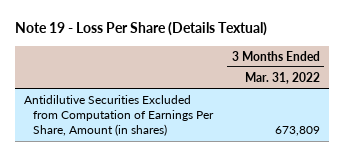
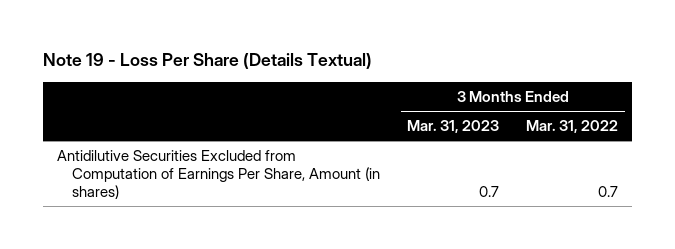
none -> [407,120,500,134] Mar. 31, 2023
[274,126,320,137] 673,809 -> [598,185,619,197] 0.7

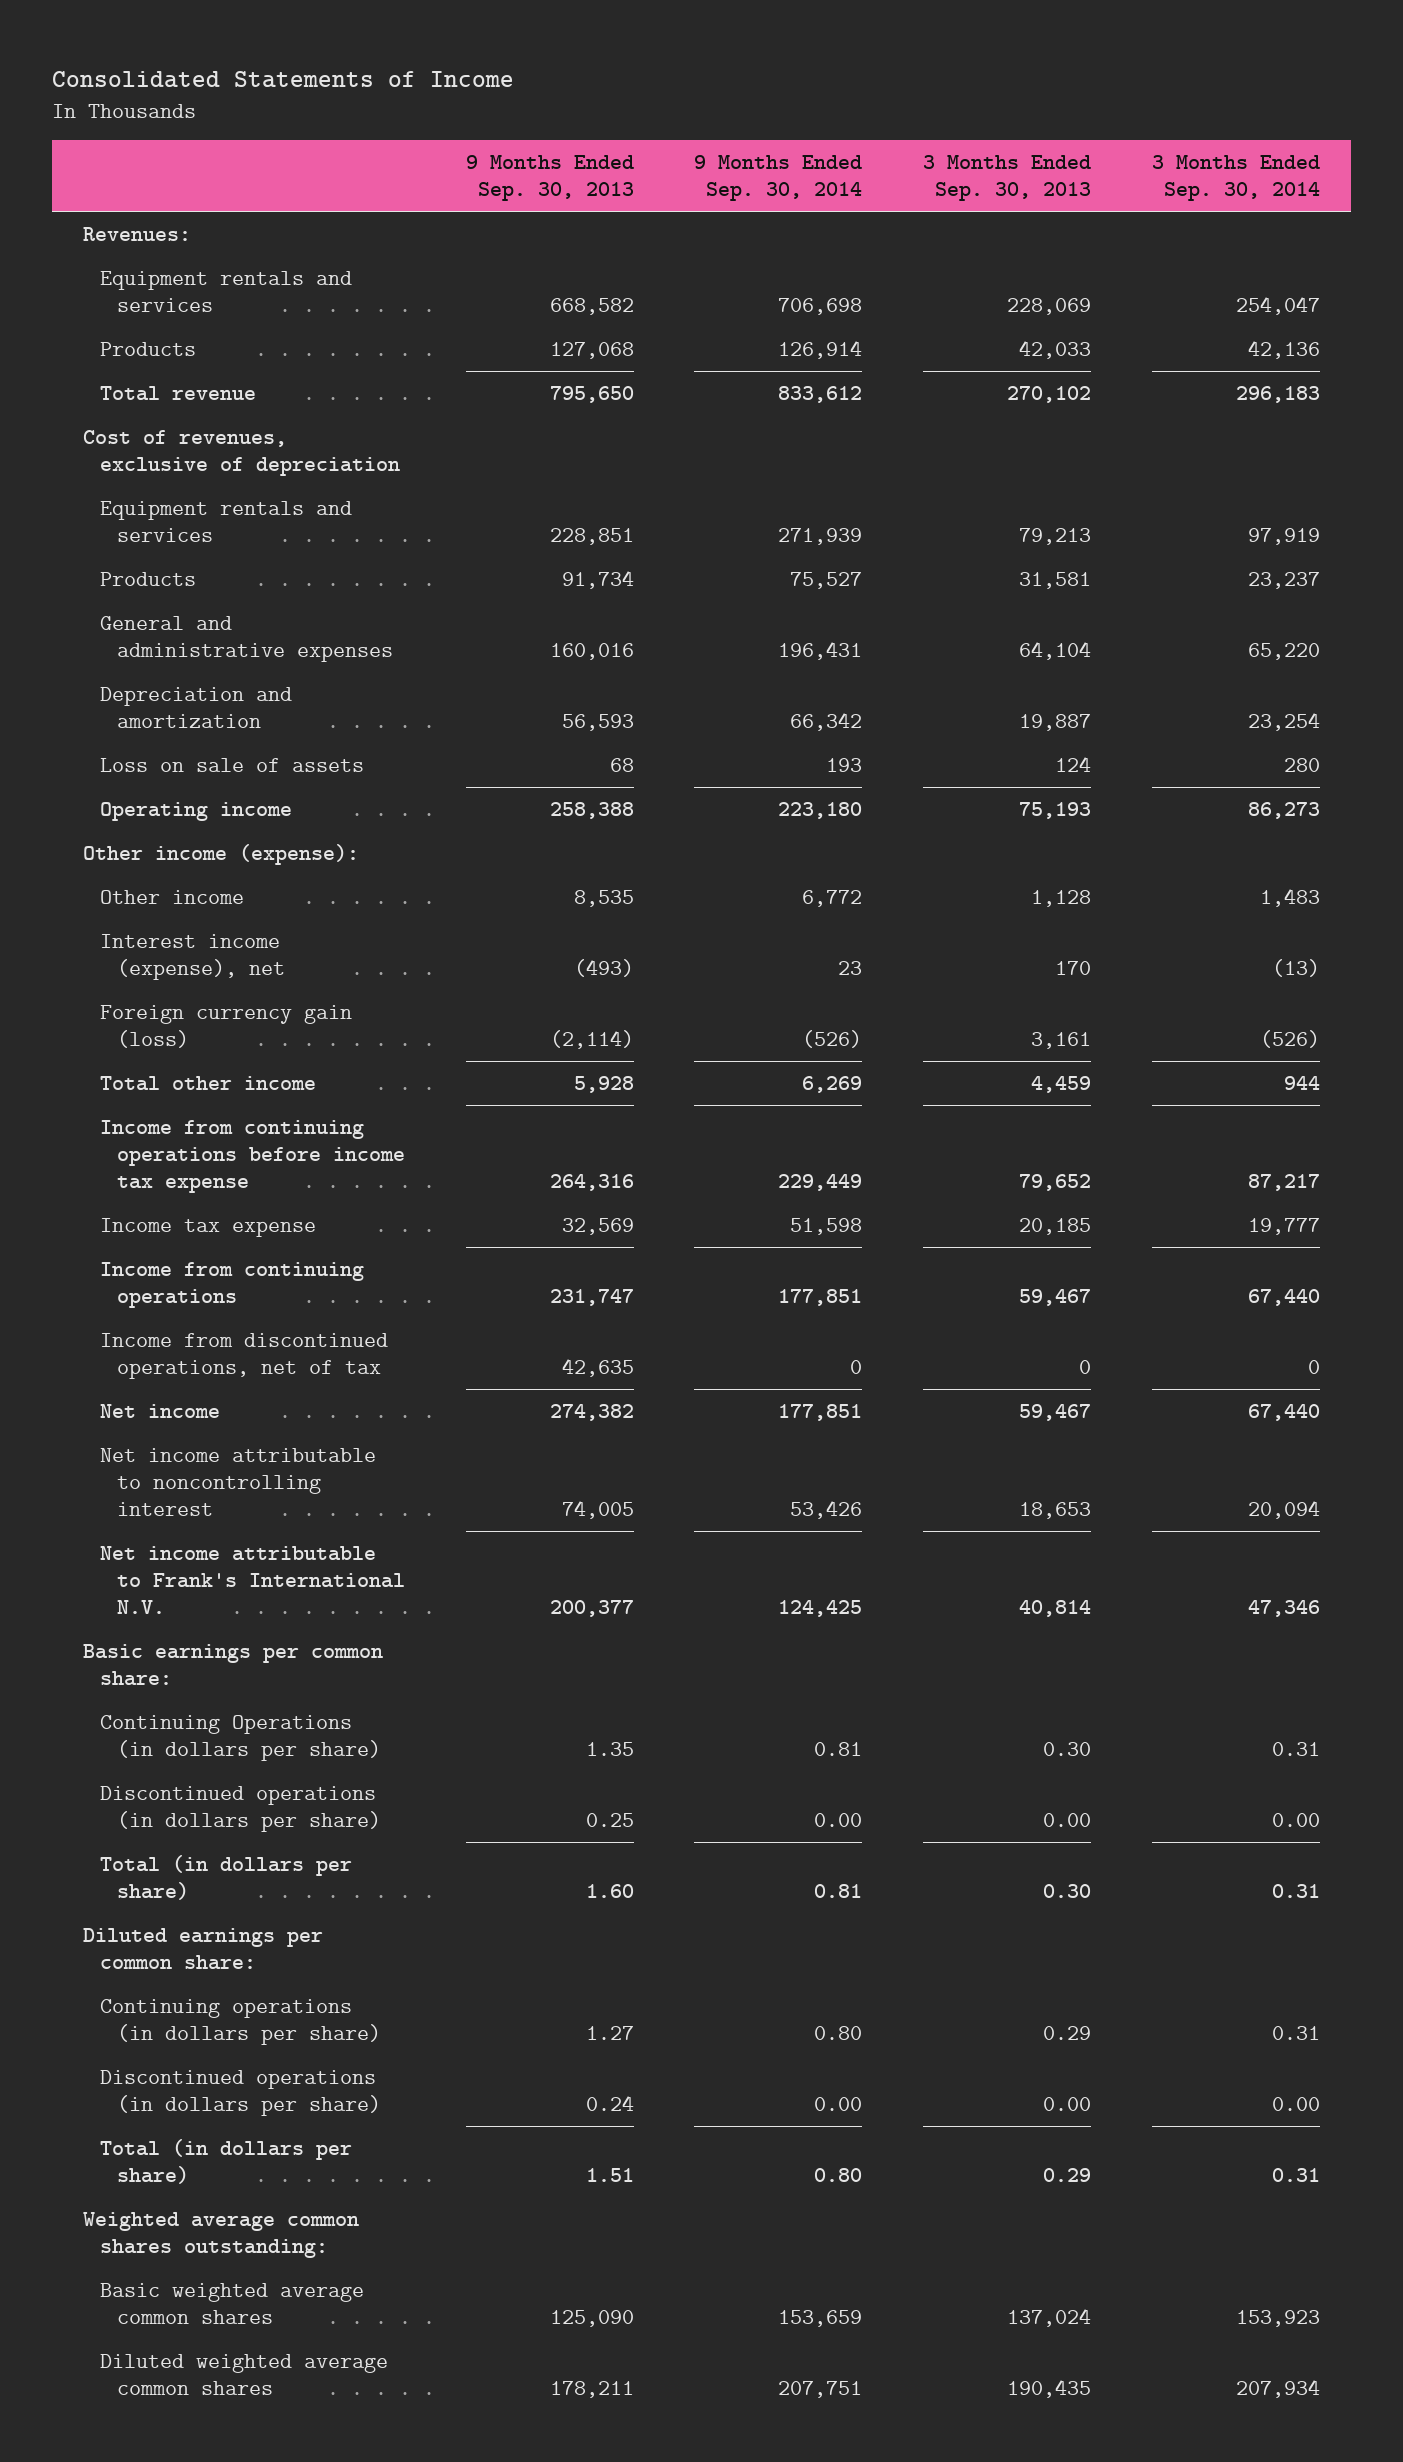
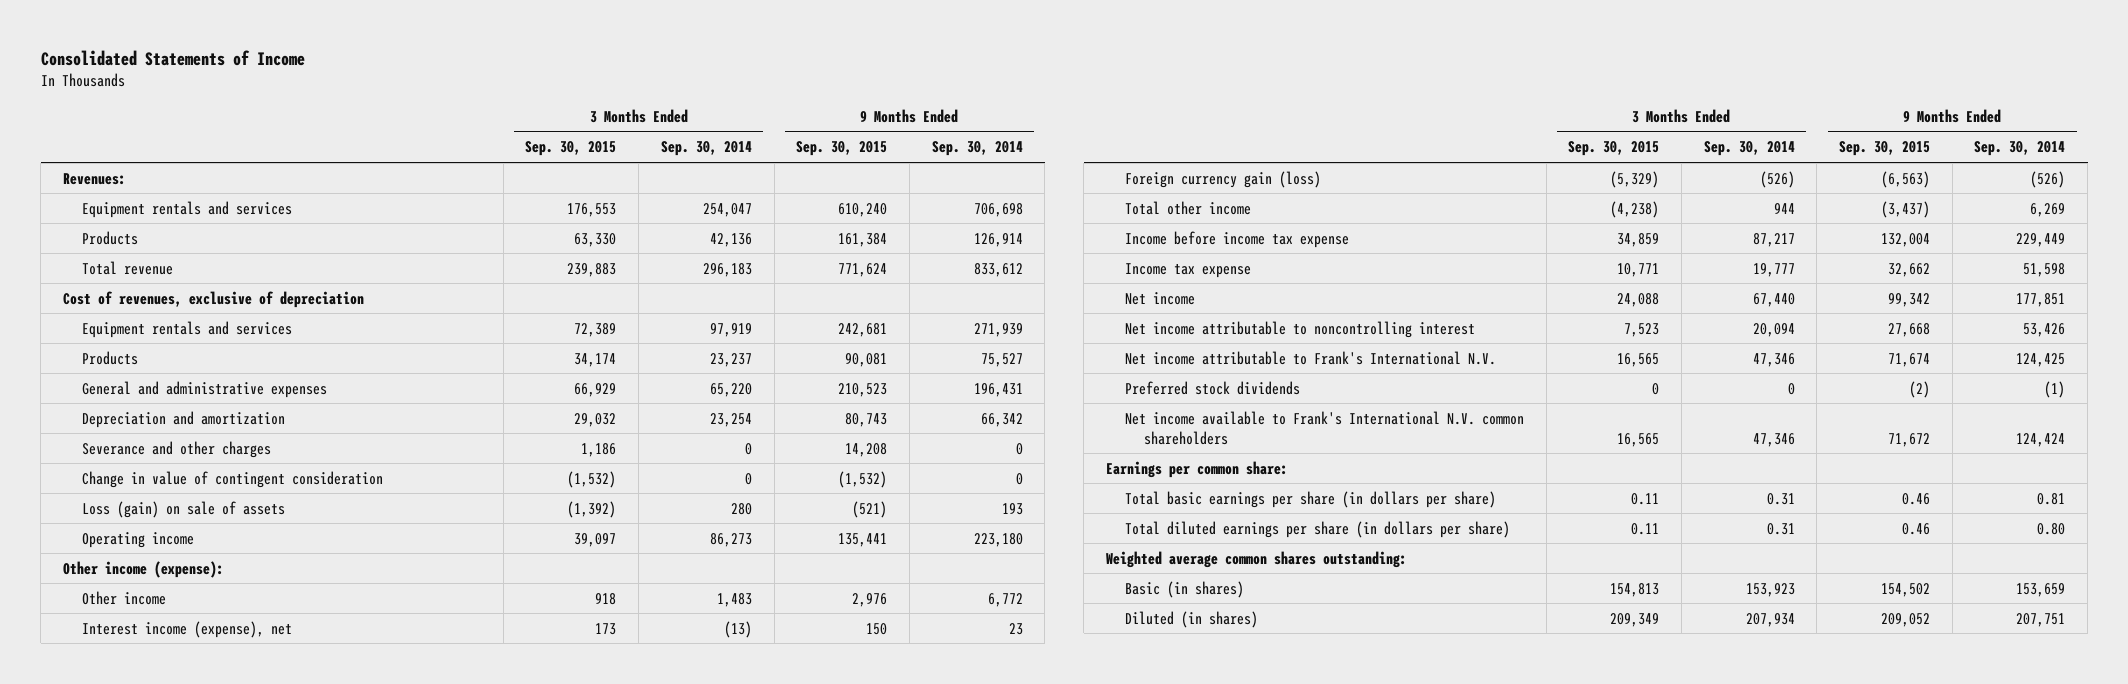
[465,155,634,202] 9 Months Ended Sep. 30, 2013 -> none
[923,155,1092,202] 3 Months Ended Sep. 30, 2013 -> none
none -> [525,141,617,157] Sep. 30, 2015
none -> [796,141,888,157] Sep. 30, 2015
none -> [82,440,272,458] Severance and other charges
none -> [82,470,384,488] Change in value of contingent consideration
[99,757,364,772] Loss on sale of assets -> [82,500,286,518] Loss (gain) on sale of assets
[99,1119,405,1194] Income from continuing operations before income tax expense -> [1124,230,1349,248] Income before income tax expense
[99,1261,364,1309] Income from continuing operations -> none
[99,1332,388,1380] Income from discontinued operations, net of tax -> none
[99,1714,381,1762] Continuing Operations (in dollars per share) -> none
[99,1785,381,1833] Discontinued operations (in dollars per share) -> none
[82,1927,323,1971] Diluted earnings per common share: -> none
[99,1998,381,2046] Continuing operations (in dollars per share) -> none
[99,2069,381,2117] Discontinued operations (in dollars per share) -> none
none -> [1124,380,1300,395] Preferred stock dividends
none -> [1124,410,1524,445] Net income available to Frank's International N.V. common shareholders
[82,1643,383,1687] Basic earnings per common share: -> [1105,460,1288,478] Earnings per common share:
[99,1854,352,1901] Total (in dollars per share) -> [1124,490,1496,508] Total basic earnings per share (in dollars per share)
[99,2138,352,2185] Total (in dollars per share) -> [1124,520,1510,538] Total diluted earnings per share (in dollars per share)
[99,2282,364,2325] Basic weighted average common shares -> [1124,580,1244,598] Basic (in shares)
[99,2353,388,2396] Diluted weighted average common shares -> [1124,610,1258,628] Diluted (in shares)

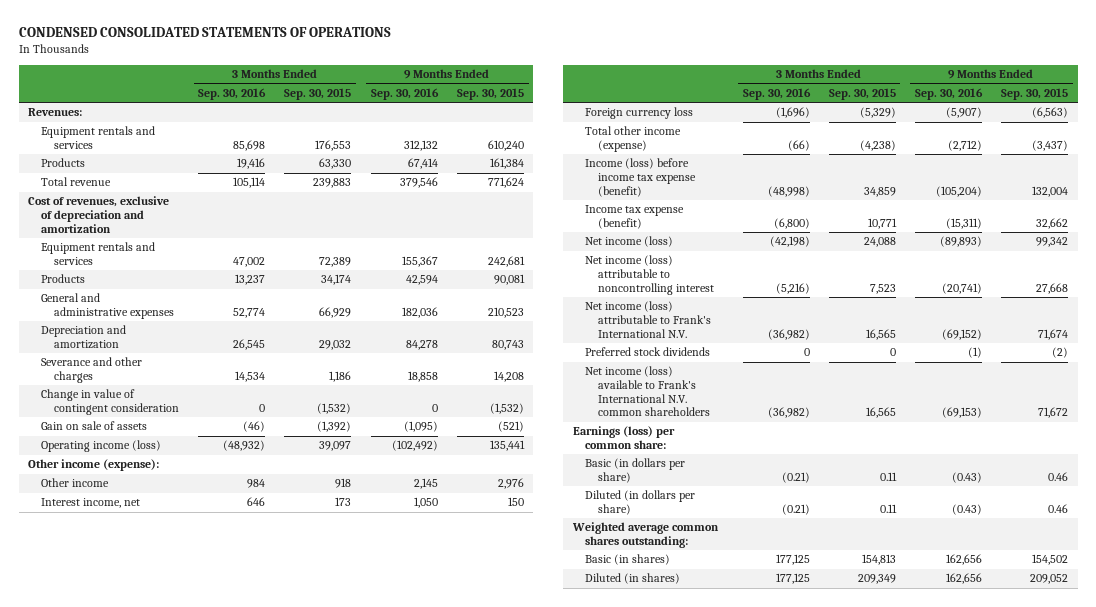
[40,49,305,66] Consolidated Statements of Income -> [18,27,391,38] CONDENSED CONSOLIDATED STATEMENTS OF OPERATIONS
[660,141,752,157] Sep. 30, 2014 -> none
[931,141,1023,157] Sep. 30, 2014 -> none
none -> [198,88,267,101] Sep. 30, 2016
none -> [370,88,439,101] Sep. 30, 2016
[63,290,365,308] Cost of revenues, exclusive of depreciation -> [28,196,170,233] Cost of revenues, exclusive of depreciation and amortization
[82,500,286,518] Loss (gain) on sale of assets -> [41,421,148,431] Gain on sale of assets
[82,531,195,548] Operating income -> [41,440,162,453] Operating income (loss)
[82,620,293,638] Interest income (expense), net -> [41,498,141,509] Interest income, net
[1124,170,1321,188] Foreign currency gain (loss) -> [585,107,694,120] Foreign currency loss
[1124,200,1251,215] Total other income -> [585,126,682,153] Total other income (expense)
[1124,230,1349,248] Income before income tax expense -> [585,158,697,197] Income (loss) before income tax expense (benefit)
[1124,262,1251,278] Income tax expense -> [585,205,685,230] Income tax expense (benefit)
[1124,291,1195,305] Net income -> [585,236,674,248] Net income (loss)
[1124,320,1475,338] Net income attributable to noncontrolling interest -> [585,255,715,295] Net income (loss) attributable to noncontrolling interest
[1124,350,1496,365] Net income attributable to Frank's International N.V. -> [585,301,712,338] Net income (loss) attributable to Frank's International N.V.
[1124,410,1524,445] Net income available to Frank's International N.V. common shareholders -> [585,366,711,417] Net income (loss) available to Frank's International N.V. common shareholders
[1105,460,1288,478] Earnings per common share: -> [572,426,675,450] Earnings (loss) per common share:
[1124,490,1496,508] Total basic earnings per share (in dollars per share) -> [585,458,686,484] Basic (in dollars per share)
[1124,520,1510,538] Total diluted earnings per share (in dollars per share) -> [585,490,696,516] Diluted (in dollars per share)

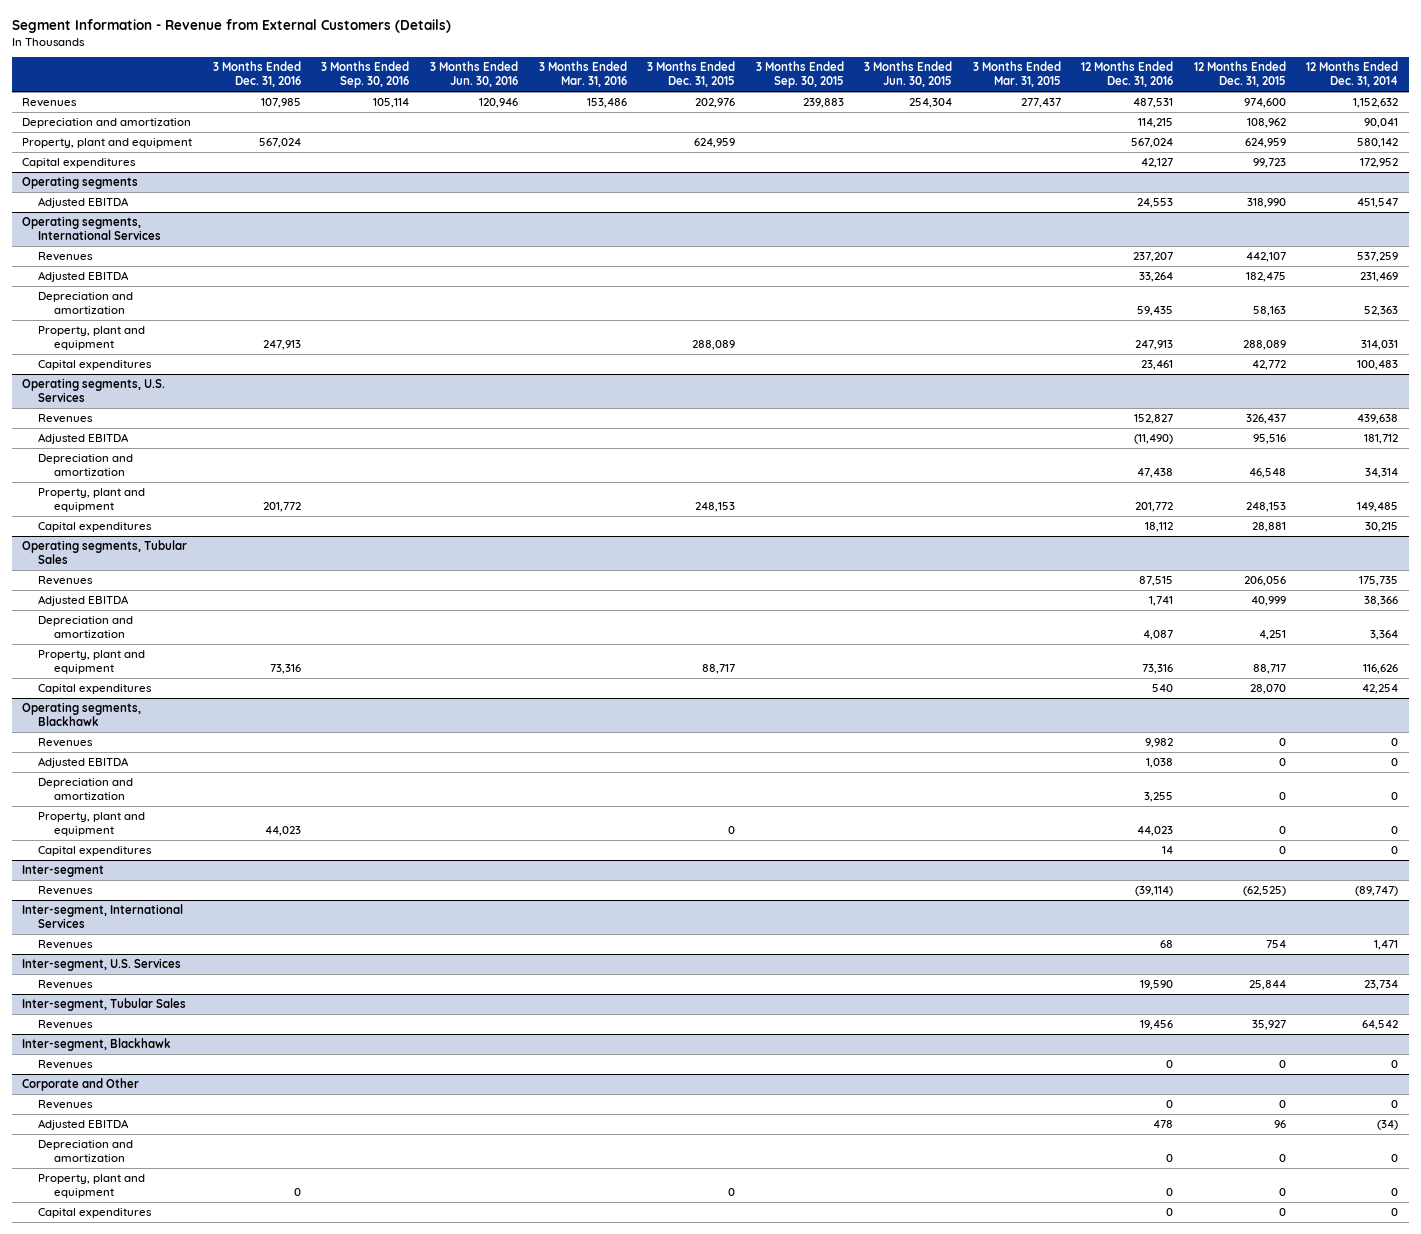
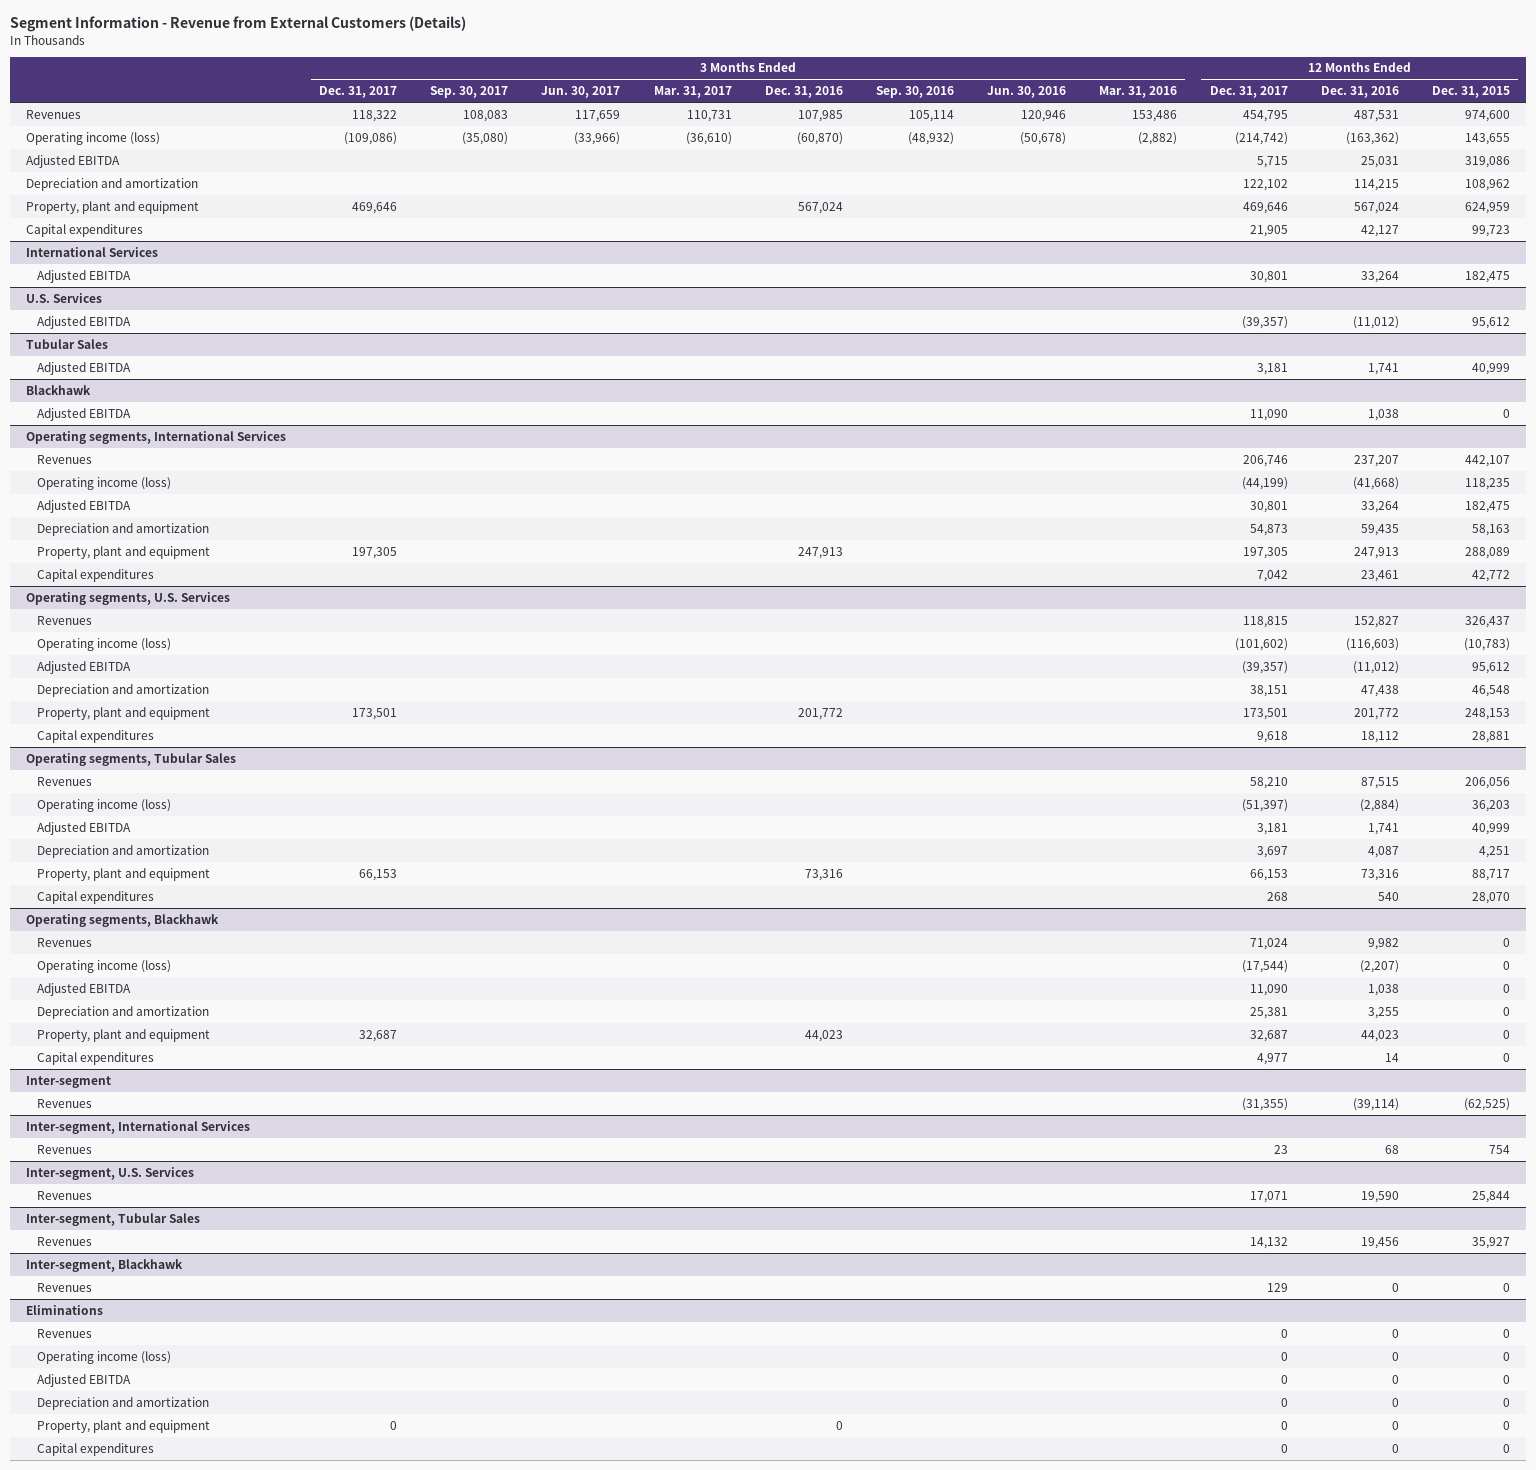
[647,61,736,88] 3 Months Ended Dec. 31, 2015 -> none
[755,61,844,89] 3 Months Ended Sep. 30, 2015 -> none
[864,61,953,88] 3 Months Ended Jun. 30, 2015 -> none
[972,61,1061,88] 3 Months Ended Mar. 31, 2015 -> none
[1306,61,1399,88] 12 Months Ended Dec. 31, 2014 -> none
none -> [319,86,398,99] Dec. 31, 2017
none -> [430,86,509,99] Sep. 30, 2017
none -> [541,86,621,99] Jun. 30, 2017
none -> [653,86,732,99] Mar. 31, 2017
none -> [1209,86,1288,99] Dec. 31, 2017
none -> [26,131,161,145] Operating income (loss)
none -> [26,154,121,168] Adjusted EBITDA
[22,176,139,190] Operating segments -> none
none -> [26,246,159,257] International Services
[1137,198,1174,209] 24,553 -> [1360,270,1399,283] 33,264
[1246,198,1286,209] 318,990 -> [1464,270,1510,283] 182,475
none -> [26,292,103,303] U.S. Services
none -> [37,315,132,329] Adjusted EBITDA
none -> [26,338,109,349] Tubular Sales
none -> [37,361,132,375] Adjusted EBITDA
none -> [26,384,92,395] Blackhawk
none -> [37,407,132,421] Adjusted EBITDA
none -> [37,476,172,490] Operating income (loss)
none -> [37,637,172,651] Operating income (loss)
[1134,434,1174,445] (11,490) -> [1352,660,1399,674] (11,012)
[1252,434,1286,445] 95,516 -> [1471,661,1510,674] 95,612
none -> [37,798,172,812] Operating income (loss)
none -> [37,959,172,973] Operating income (loss)
[22,1078,140,1092] Corporate and Other -> [26,1304,104,1315] Eliminations
none -> [37,1350,172,1364] Operating income (loss)
[1153,1120,1174,1129] 478 -> [1391,1374,1399,1384] 0
[1273,1120,1286,1129] 96 -> [1502,1374,1510,1384] 0

